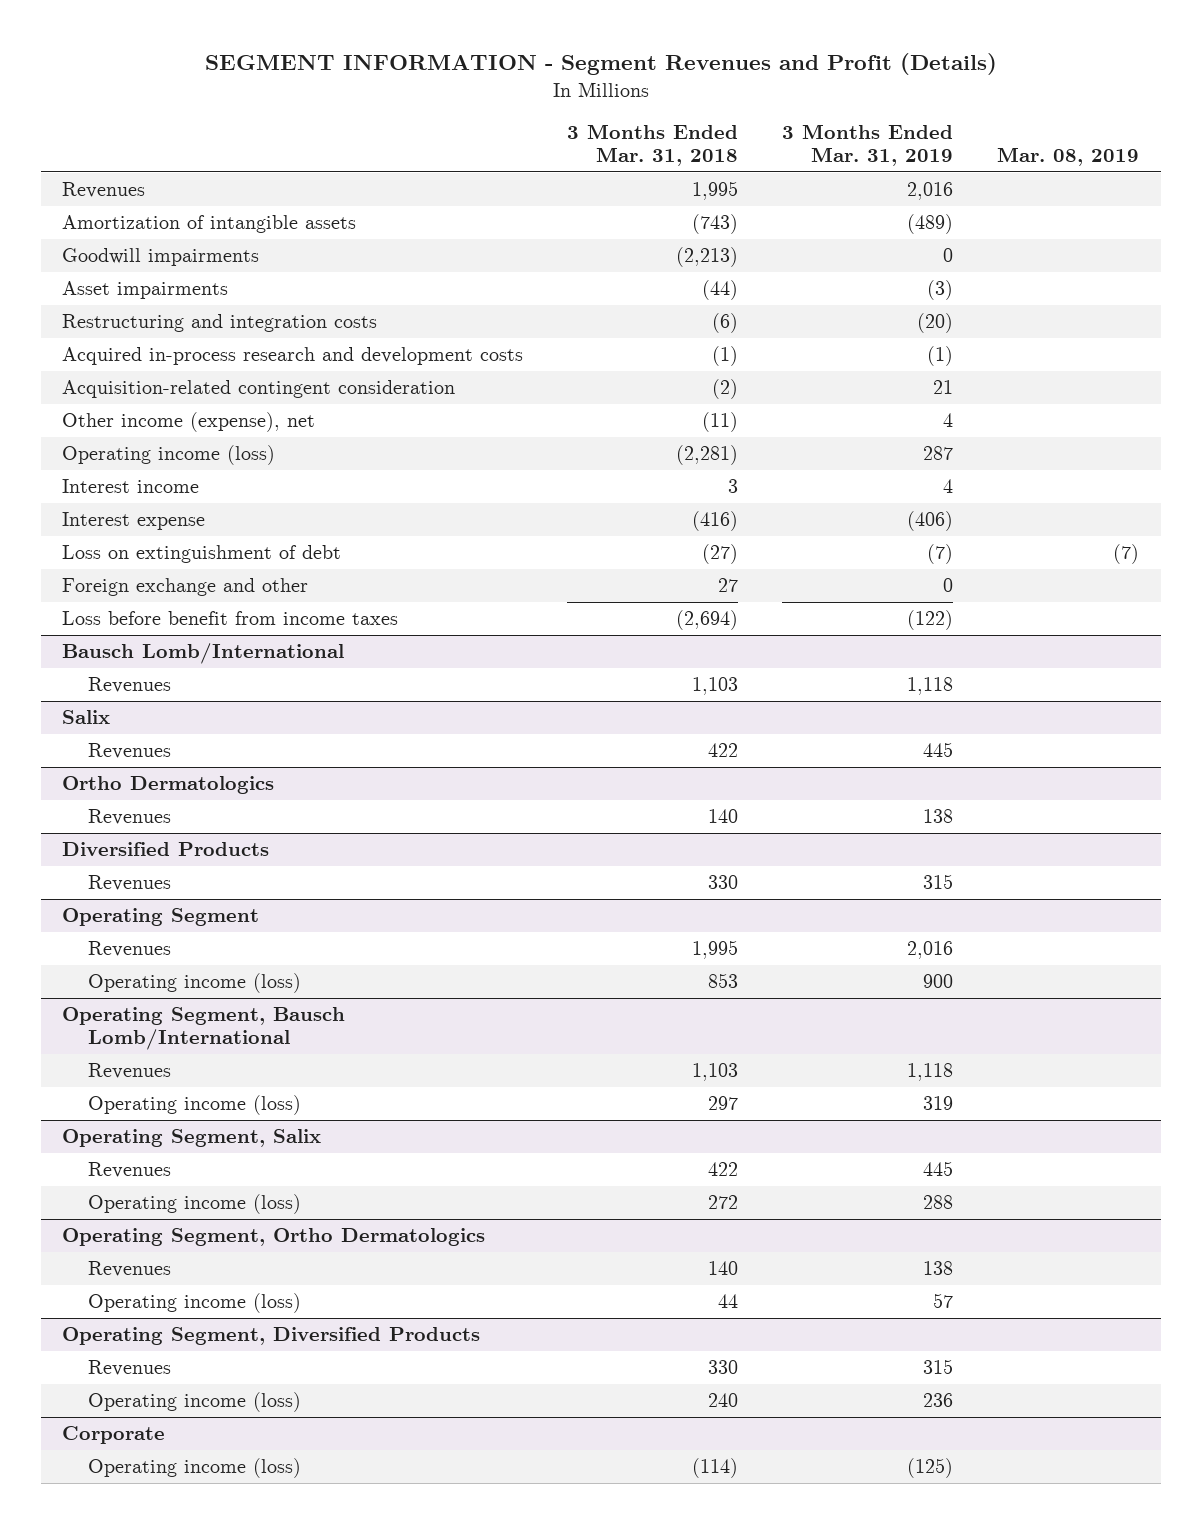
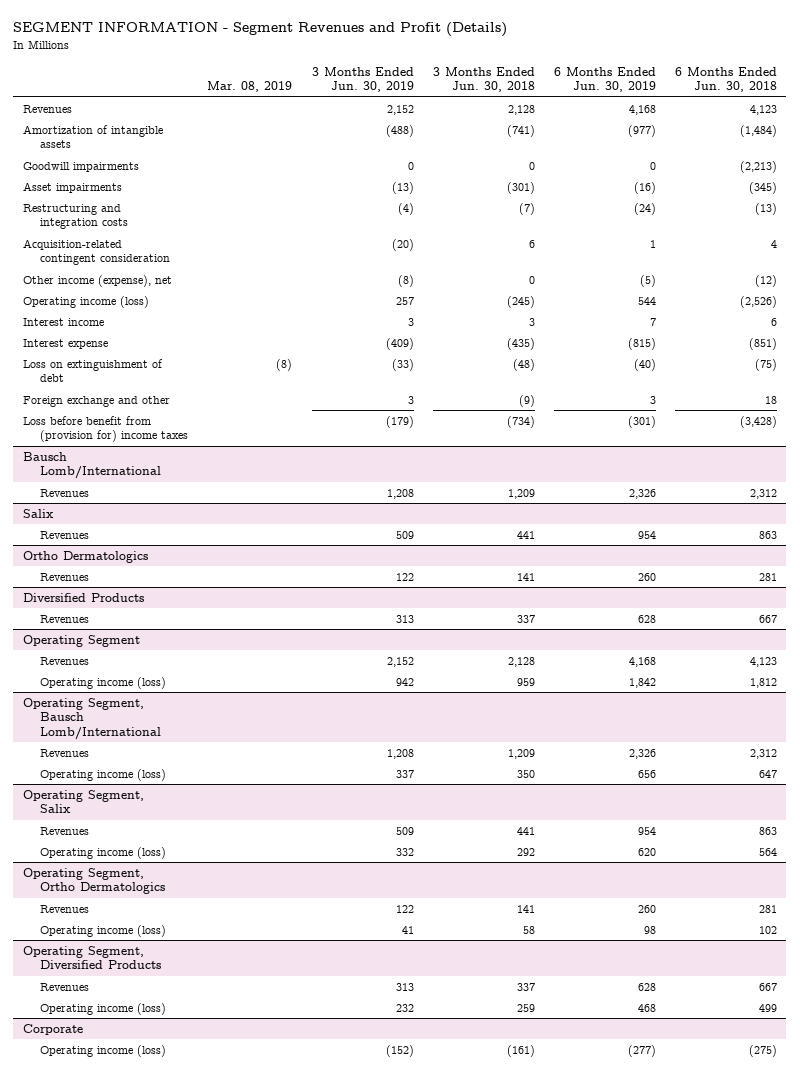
[567,124,739,166] 3 Months Ended Mar. 31, 2018 -> none
[781,124,953,166] 3 Months Ended Mar. 31, 2019 -> none
none -> [311,66,414,93] 3 Months Ended Jun. 30, 2019
none -> [432,66,535,93] 3 Months Ended Jun. 30, 2018
none -> [553,66,656,93] 6 Months Ended Jun. 30, 2019
none -> [674,66,777,93] 6 Months Ended Jun. 30, 2018
[62,347,524,366] Acquired in-process research and development costs -> none
[1112,544,1139,565] (7) -> [276,358,293,371] (8)
[62,611,399,626] Loss before benefit from income taxes -> [22,415,189,443] Loss before benefit from (provision for) income taxes

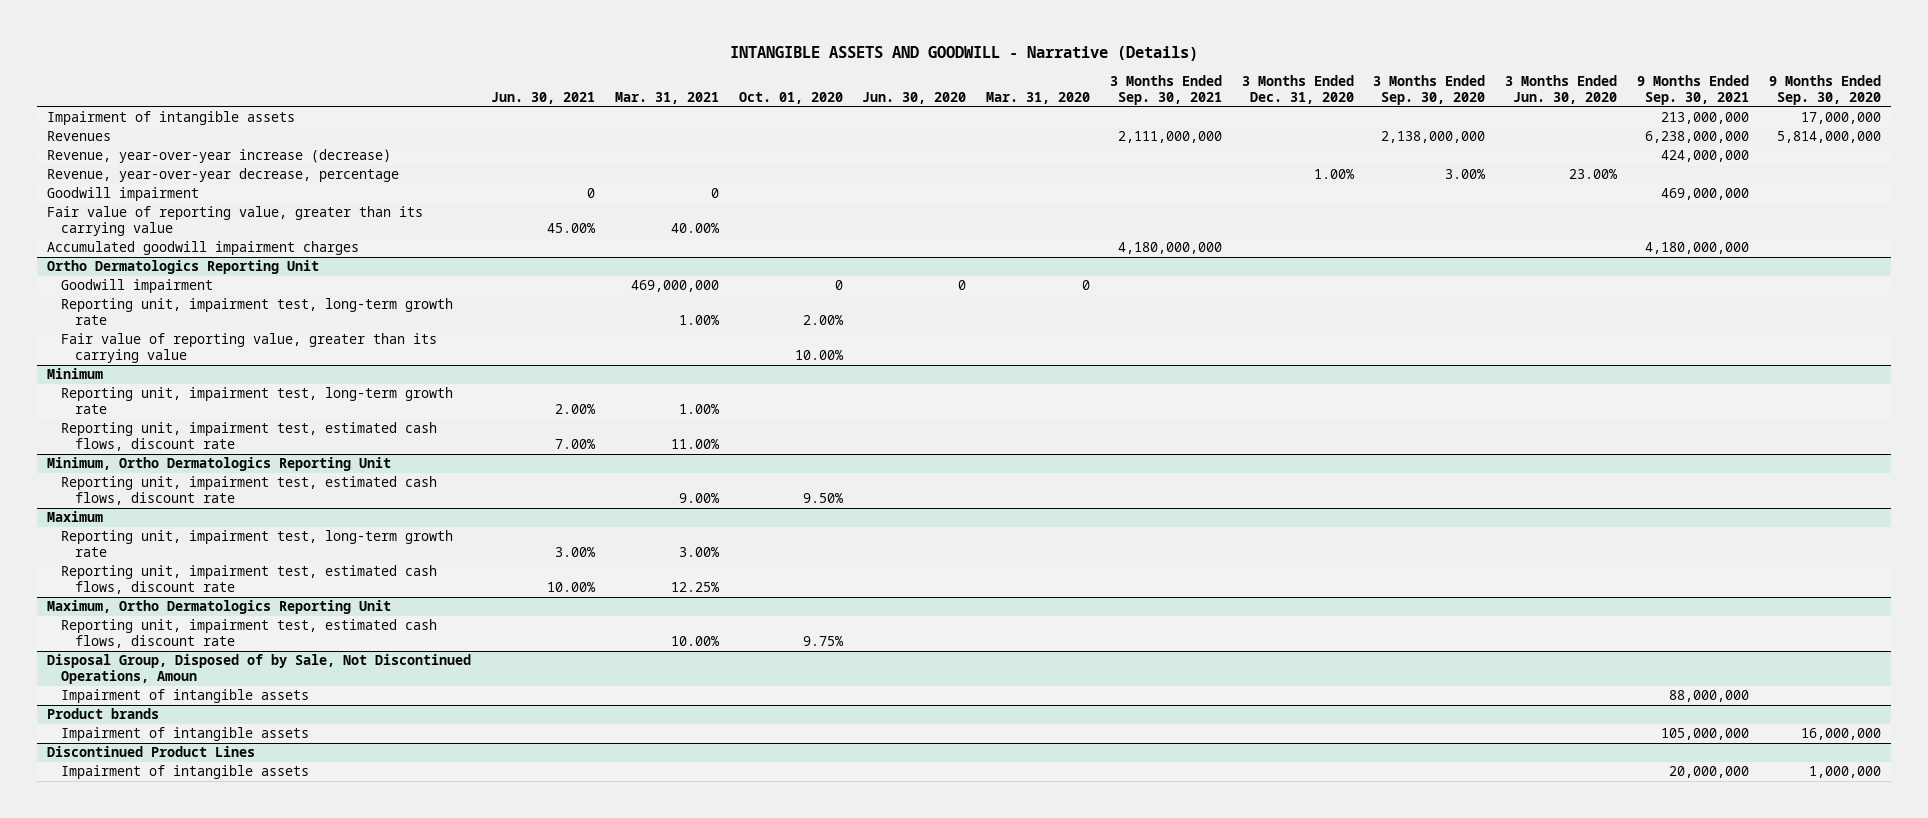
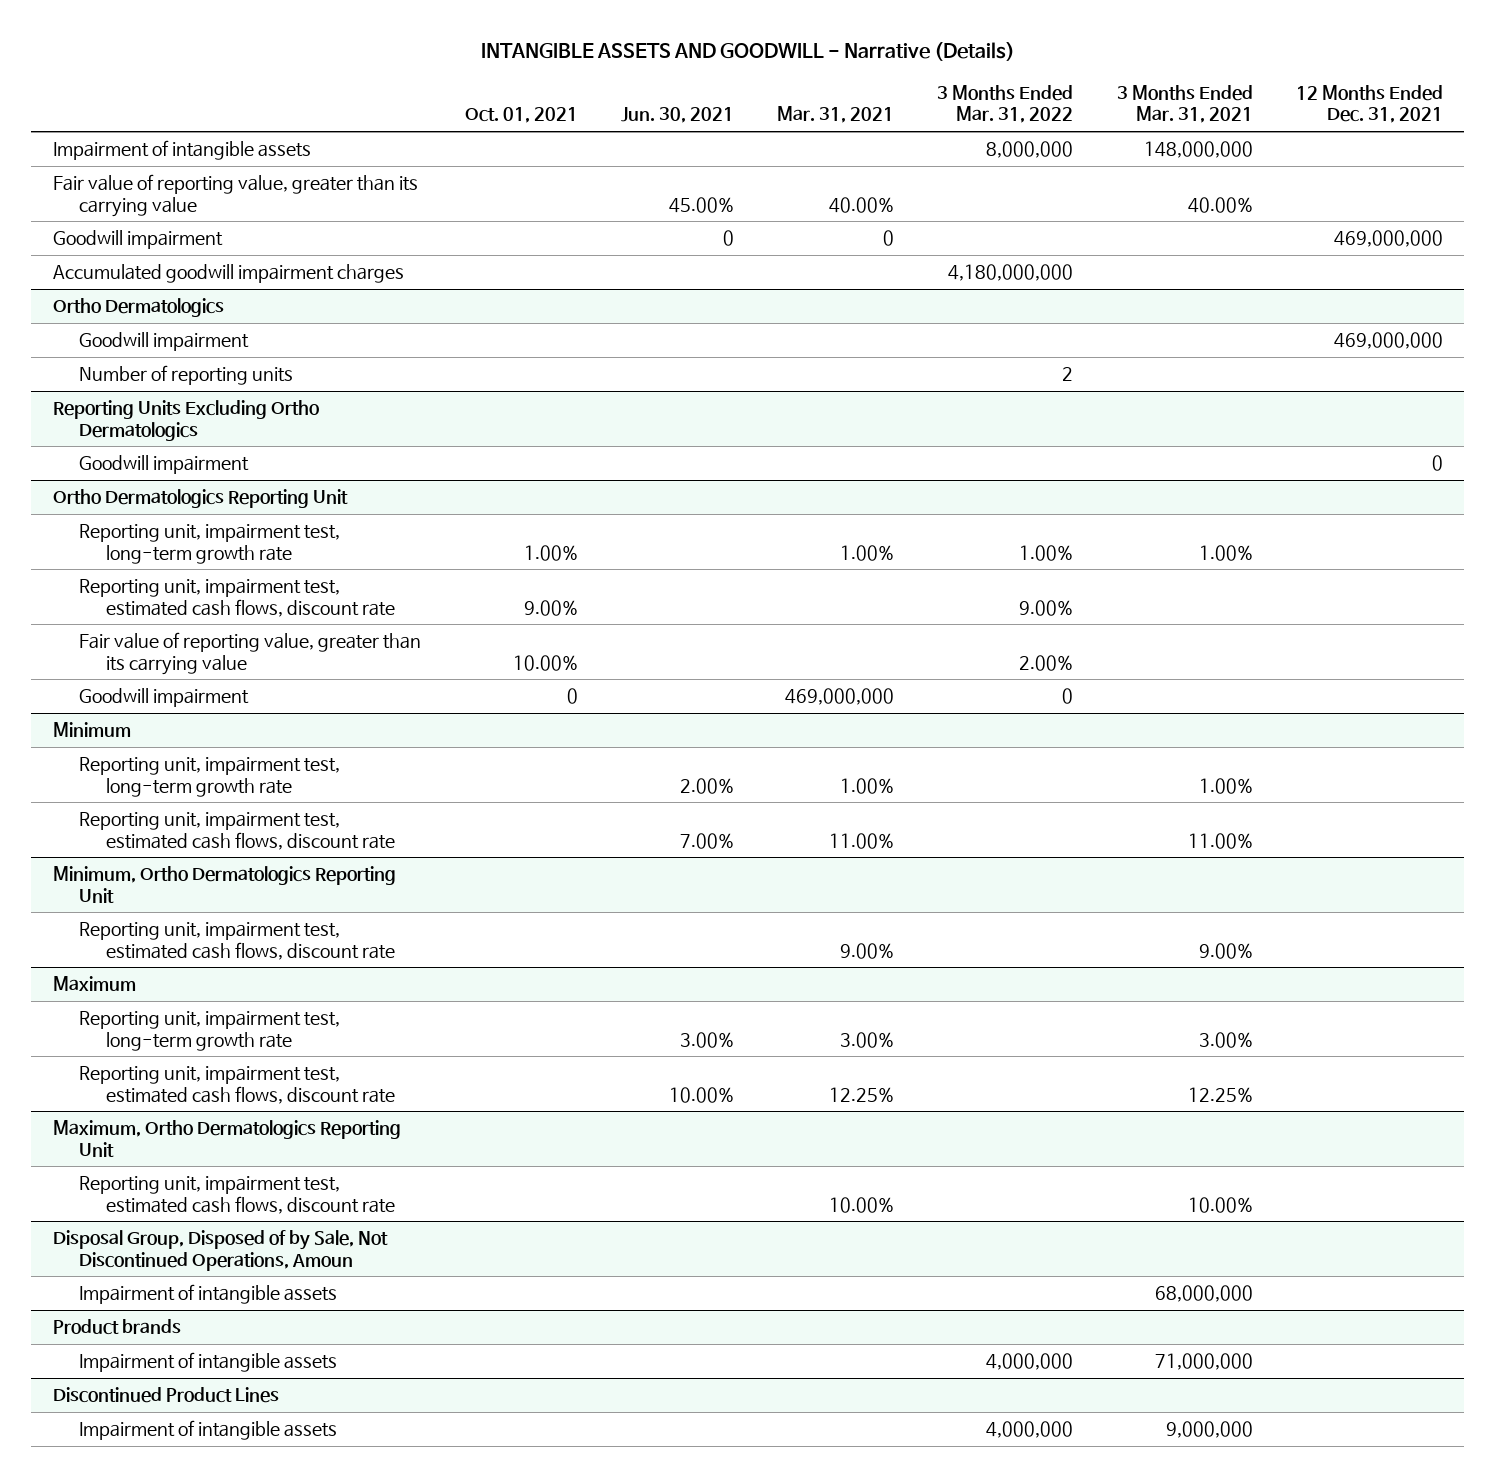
[738,91,843,104] Oct. 01, 2020 -> none
[862,91,967,104] Jun. 30, 2020 -> none
[986,91,1091,104] Mar. 31, 2020 -> none
[1109,74,1222,105] 3 Months Ended Sep. 30, 2021 -> none
[1241,74,1354,104] 3 Months Ended Dec. 31, 2020 -> none
[1373,74,1486,105] 3 Months Ended Sep. 30, 2020 -> none
[1505,74,1618,104] 3 Months Ended Jun. 30, 2020 -> none
[1637,74,1750,105] 9 Months Ended Sep. 30, 2021 -> none
[1768,74,1881,105] 9 Months Ended Sep. 30, 2020 -> none
none -> [464,107,578,124] Oct. 01, 2021
none -> [937,84,1074,124] 3 Months Ended Mar. 31, 2022
none -> [1116,84,1253,124] 3 Months Ended Mar. 31, 2021
none -> [1295,84,1443,124] 12 Months Ended Dec. 31, 2021
[47,131,112,142] Revenues -> none
[47,149,392,164] Revenue, year-over-year increase (decrease) -> none
[47,168,400,183] Revenue, year-over-year decrease, percentage -> none
[47,187,200,202] Goodwill impairment -> [52,230,223,250] Goodwill impairment
none -> [52,298,224,318] Ortho Dermatologics
none -> [79,332,250,352] Goodwill impairment
none -> [79,365,294,386] Number of reporting units
none -> [52,400,319,441] Reporting Units Excluding Ortho Dermatologics
none -> [79,455,250,475] Goodwill impairment
none -> [79,579,395,617] Reporting unit, impairment test, estimated cash flows, discount rate
[60,279,213,294] Goodwill impairment -> [79,688,250,708] Goodwill impairment

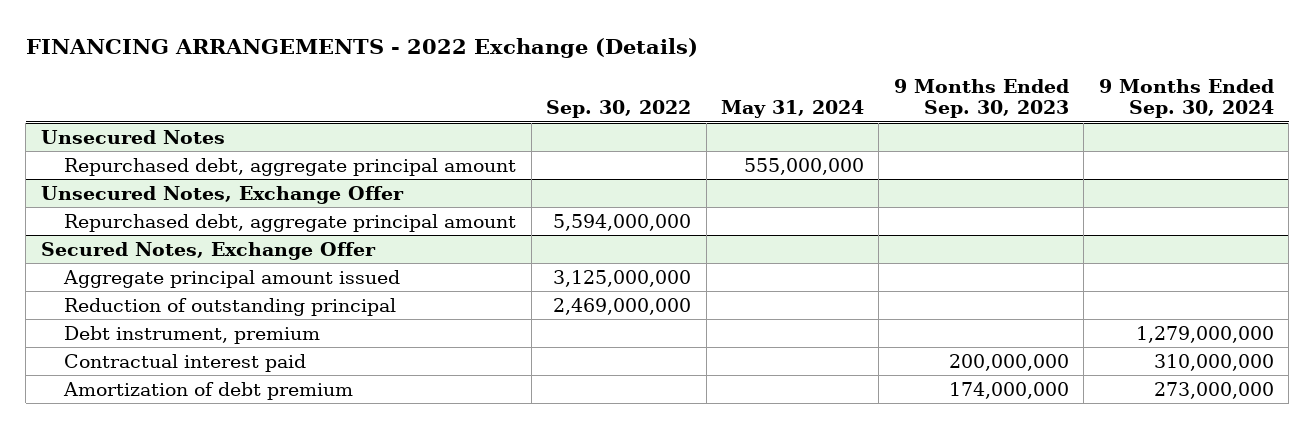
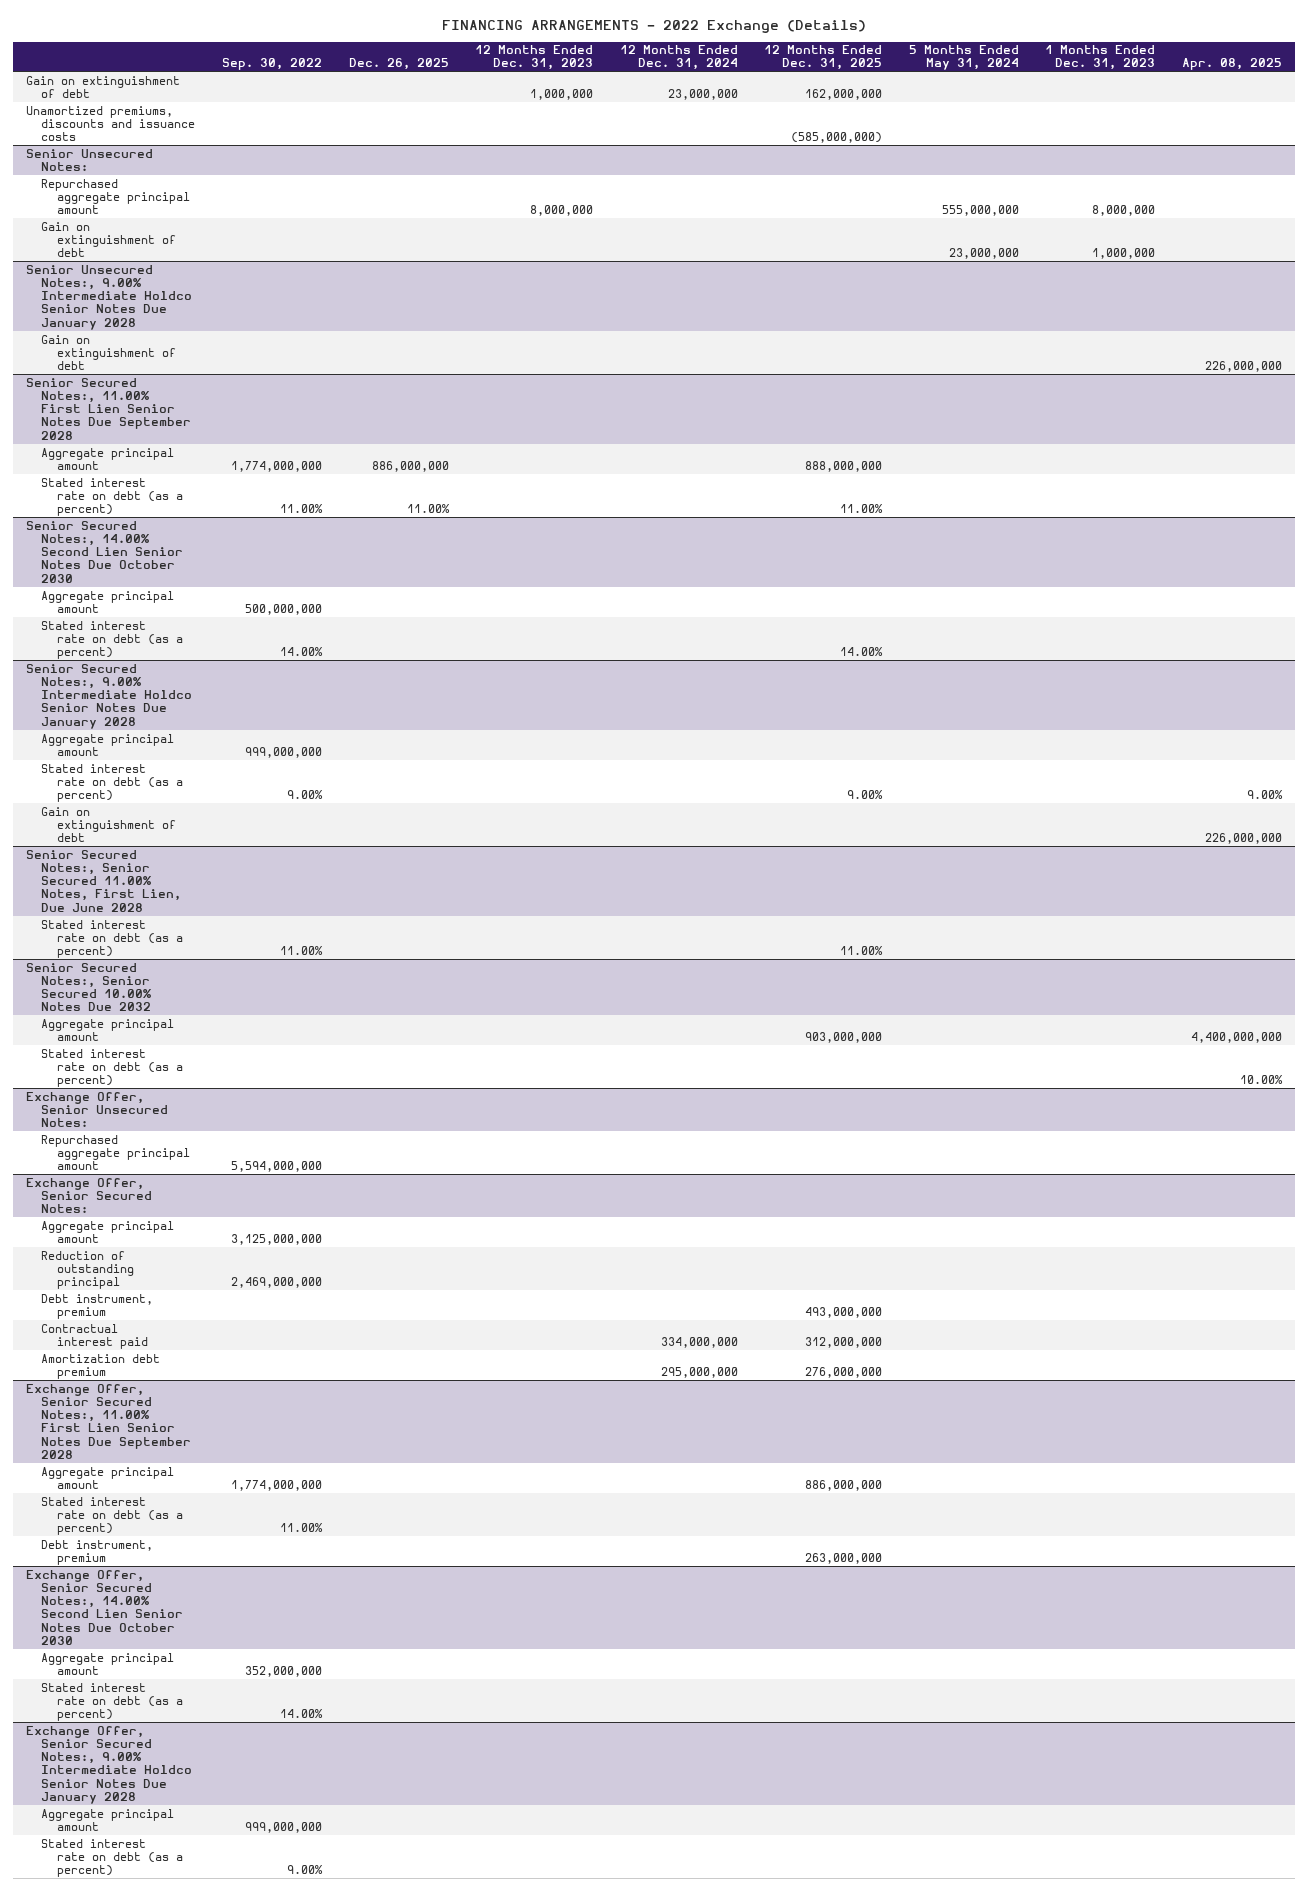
[721,100,865,119] May 31, 2024 -> none
[893,79,1069,119] 9 Months Ended Sep. 30, 2023 -> none
[1098,79,1274,119] 9 Months Ended Sep. 30, 2024 -> none
none -> [348,58,449,71] Dec. 26, 2025
none -> [475,45,594,71] 12 Months Ended Dec. 31, 2023
none -> [619,45,738,71] 12 Months Ended Dec. 31, 2024
none -> [764,45,883,71] 12 Months Ended Dec. 31, 2025
none -> [908,45,1019,71] 5 Months Ended May 31, 2024
none -> [1045,45,1156,71] 1 Months Ended Dec. 31, 2023
none -> [1181,58,1282,71] Apr. 08, 2025
none -> [25,75,180,98] Gain on extinguishment of debt
none -> [25,105,196,142] Unamortized premiums, discounts and issuance costs
[40,129,225,144] Unsecured Notes -> [25,148,153,171] Senior Unsecured Notes:
[64,157,517,176] Repurchased debt, aggregate principal amount -> [41,178,191,215] Repurchased aggregate principal amount
none -> [41,221,177,258] Gain on extinguishment of debt
none -> [25,264,193,330] Senior Unsecured Notes:, 9.00% Intermediate Holdco Senior Notes Due January 2028
none -> [41,334,177,371] Gain on extinguishment of debt
none -> [25,377,192,440] Senior Secured Notes:, 11.00% First Lien Senior Notes Due September 2028
none -> [41,447,175,470] Aggregate principal amount
none -> [41,477,184,517] Stated interest rate on debt (as a percent)
none -> [25,520,184,583] Senior Secured Notes:, 14.00% Second Lien Senior Notes Due October 2030
none -> [41,590,175,613] Aggregate principal amount
none -> [41,620,184,660] Stated interest rate on debt (as a percent)
none -> [25,663,193,729] Senior Secured Notes:, 9.00% Intermediate Holdco Senior Notes Due January 2028
none -> [41,733,175,756] Aggregate principal amount
none -> [41,763,184,803] Stated interest rate on debt (as a percent)
none -> [41,806,177,843] Gain on extinguishment of debt
none -> [25,849,182,912] Senior Secured Notes:, Senior Secured 11.00% Notes, First Lien, Due June 2028
none -> [41,919,184,959] Stated interest rate on debt (as a percent)
none -> [25,962,153,1012] Senior Secured Notes:, Senior Secured 10.00% Notes Due 2032
none -> [41,1018,175,1041] Aggregate principal amount
none -> [41,1048,184,1088] Stated interest rate on debt (as a percent)
[40,185,404,204] Unsecured Notes, Exchange Offer -> [25,1091,169,1128] Exchange Offer, Senior Unsecured Notes:
[64,213,517,232] Repurchased debt, aggregate principal amount -> [41,1134,191,1171] Repurchased aggregate principal amount
[40,241,376,260] Secured Notes, Exchange Offer -> [25,1177,153,1214] Exchange Offer, Senior Secured Notes:
[63,269,401,288] Aggregate principal amount issued -> [41,1220,175,1243] Aggregate principal amount
[63,381,354,400] Amortization of debt premium -> [41,1353,161,1379] Amortization debt premium
none -> [25,1383,192,1459] Exchange Offer, Senior Secured Notes:, 11.00% First Lien Senior Notes Due September 2028
none -> [41,1466,175,1489] Aggregate principal amount
none -> [41,1496,184,1536] Stated interest rate on debt (as a percent)
none -> [41,1539,154,1565] Debt instrument, premium
none -> [25,1569,184,1645] Exchange Offer, Senior Secured Notes:, 14.00% Second Lien Senior Notes Due October 2030
none -> [41,1652,175,1675] Aggregate principal amount
none -> [41,1682,184,1722] Stated interest rate on debt (as a percent)
none -> [25,1725,193,1804] Exchange Offer, Senior Secured Notes:, 9.00% Intermediate Holdco Senior Notes Due January 2028
none -> [41,1808,175,1831] Aggregate principal amount
none -> [41,1838,184,1878] Stated interest rate on debt (as a percent)

